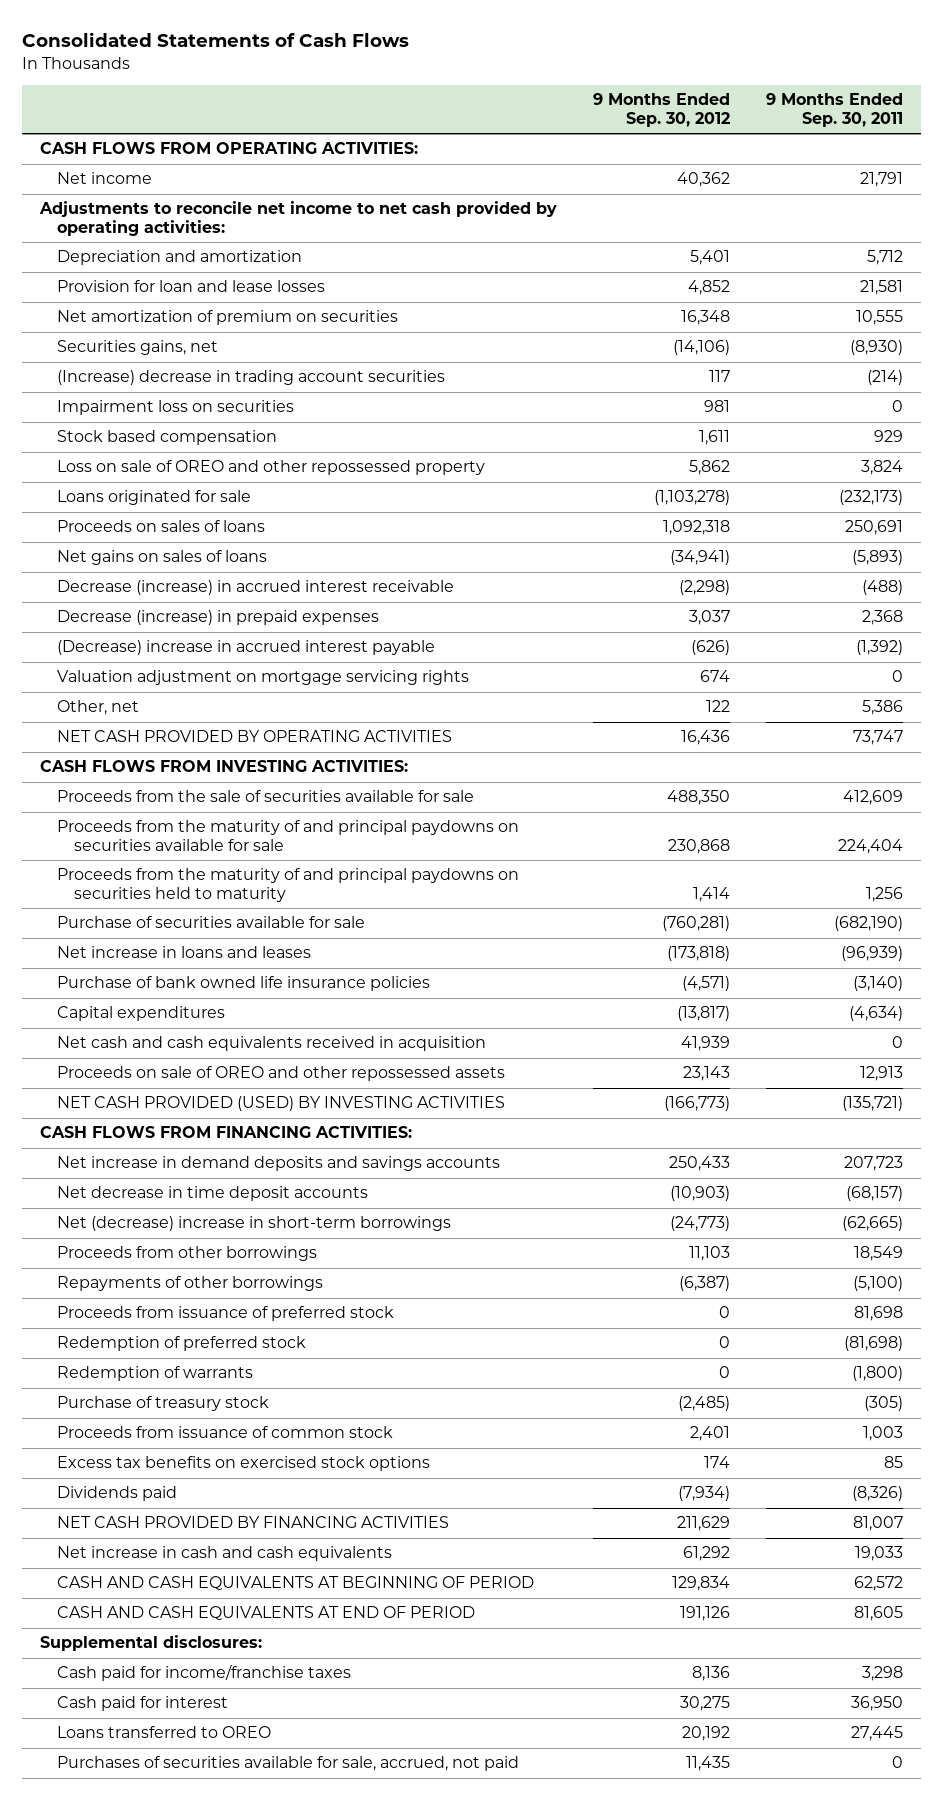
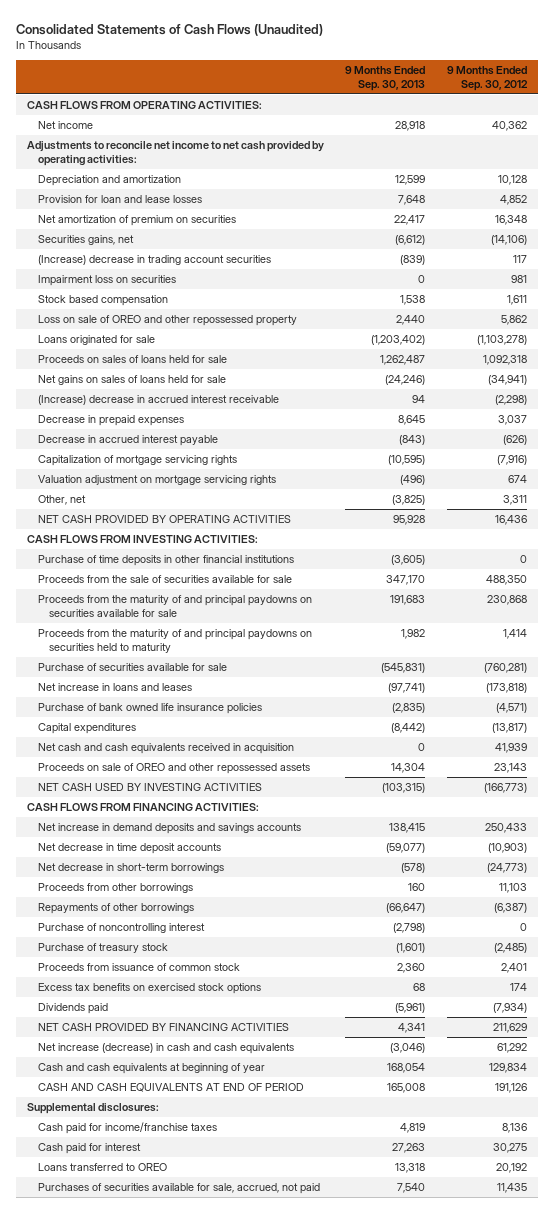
[21,31,409,47] Consolidated Statements of Cash Flows -> [16,23,324,36] Consolidated Statements of Cash Flows (Unaudited)
[765,93,903,127] 9 Months Ended Sep. 30, 2011 -> none
none -> [345,66,426,91] 9 Months Ended Sep. 30, 2013
[689,250,730,266] 5,401 -> [498,175,528,186] 10,128
[57,520,266,533] Proceeds on sales of loans -> [37,355,227,364] Proceeds on sales of loans held for sale
[57,550,268,566] Net gains on sales of loans -> [37,375,226,386] Net gains on sales of loans held for sale
[57,580,455,596] Decrease (increase) in accrued interest receivable -> [37,395,279,406] (Increase) decrease in accrued interest receivable
[57,610,380,626] Decrease (increase) in prepaid expenses -> [37,415,184,427] Decrease in prepaid expenses
[57,640,436,656] (Decrease) increase in accrued interest payable -> [37,435,218,447] Decrease in accrued interest payable
none -> [37,455,237,467] Capitalization of mortgage servicing rights
[705,700,730,713] 122 -> [503,495,528,506] 3,311
none -> [37,555,294,567] Purchase of time deposits in other financial institutions
[57,1096,506,1112] NET CASH PROVIDED (USED) BY INVESTING ACTIVITIES -> [37,783,262,792] NET CASH USED BY INVESTING ACTIVITIES
[57,1216,452,1232] Net (decrease) increase in short-term borrowings -> [37,863,224,874] Net decrease in short-term borrowings
[57,1306,395,1322] Proceeds from issuance of preferred stock -> none
[57,1336,307,1352] Redemption of preferred stock -> none
[57,1366,254,1382] Redemption of warrants -> none
none -> [37,923,205,934] Purchase of noncontrolling interest
[57,1546,393,1562] Net increase in cash and cash equivalents -> [37,1043,294,1055] Net increase (decrease) in cash and cash equivalents
[57,1576,535,1591] CASH AND CASH EQUIVALENTS AT BEGINNING OF PERIOD -> [37,1063,265,1075] Cash and cash equivalents at beginning of year

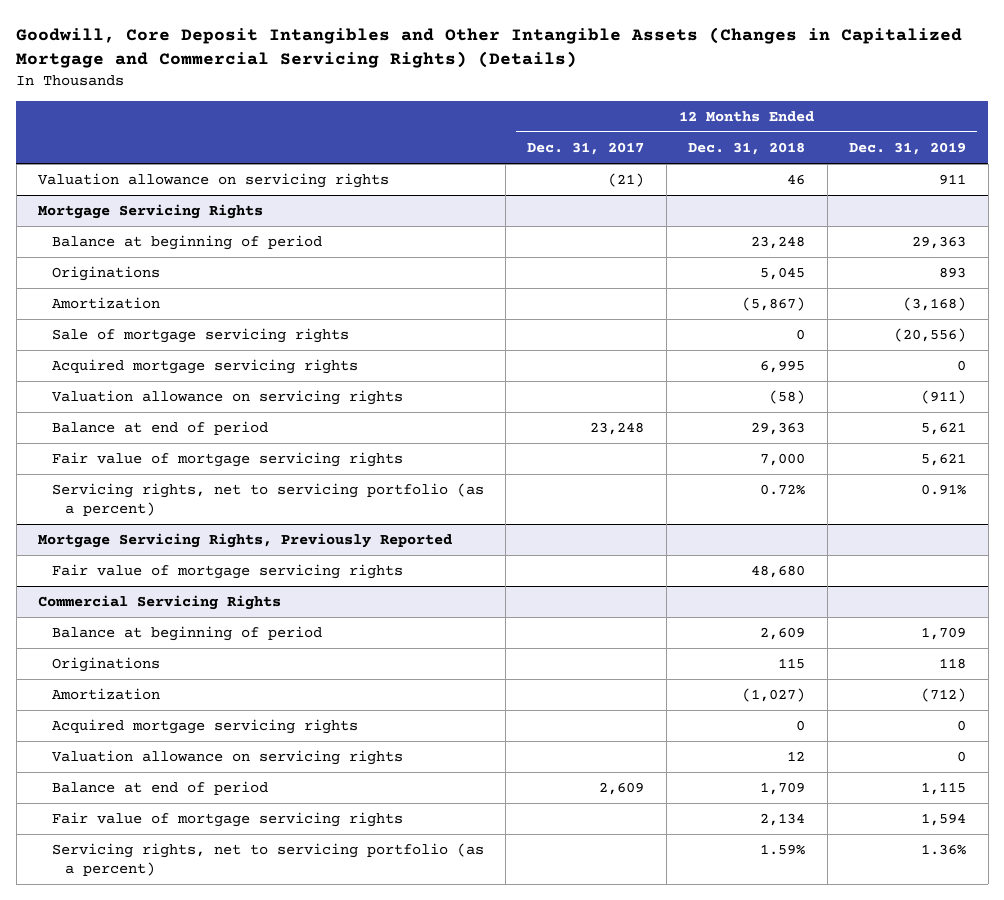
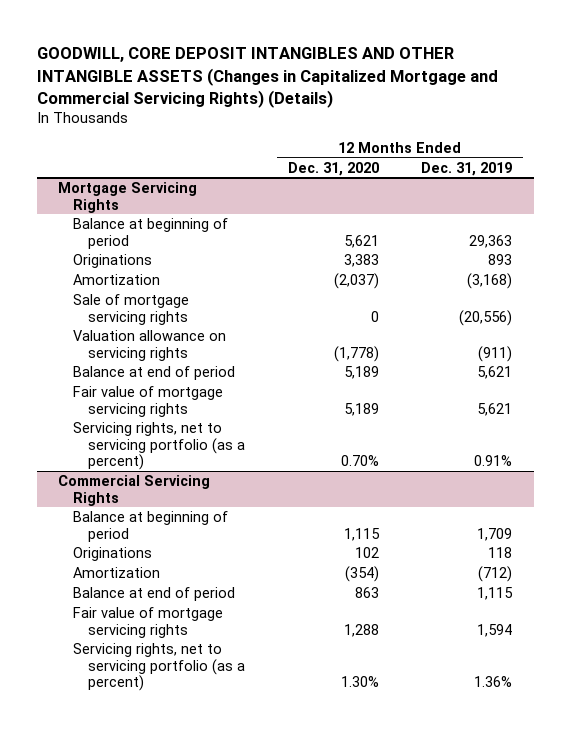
[16,27,963,69] Goodwill, Core Deposit Intangibles and Other Intangible Assets (Changes in Capitalized Mortgage and Commercial Servicing Rights) (Details) -> [37,47,499,108] GOODWILL, CORE DEPOSIT INTANGIBLES AND OTHER INTANGIBLE ASSETS (Changes in Capitalized Mortgage and Commercial Servicing Rights) (Details)
[527,141,645,155] Dec. 31, 2017 -> none
[688,141,806,155] Dec. 31, 2018 -> none
none -> [287,161,379,176] Dec. 31, 2020
[38,173,390,189] Valuation allowance on servicing rights -> none
[51,359,358,375] Acquired mortgage servicing rights -> none
[38,533,453,549] Mortgage Servicing Rights, Previously Reported -> none
[51,564,403,580] Fair value of mortgage servicing rights -> none
[51,719,358,735] Acquired mortgage servicing rights -> none
[51,750,403,766] Valuation allowance on servicing rights -> none

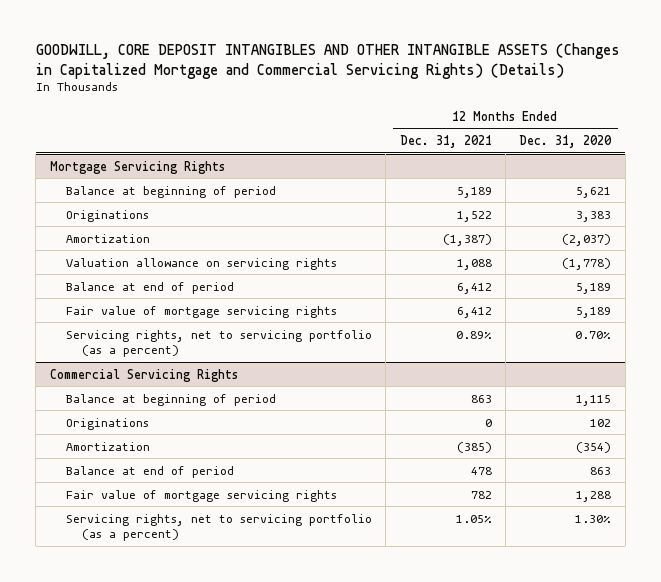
[421,161,513,176] Dec. 31, 2019 -> none
none -> [399,134,492,148] Dec. 31, 2021
[73,294,190,325] Sale of mortgage servicing rights -> none

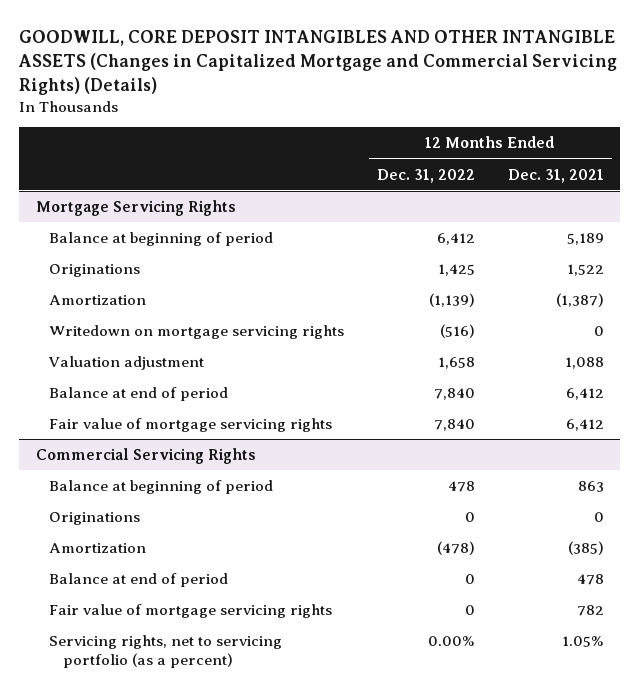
[519,134,613,148] Dec. 31, 2020 -> none
none -> [376,168,475,183] Dec. 31, 2022
none -> [49,325,345,340] Writedown on mortgage servicing rights
[65,257,337,270] Valuation allowance on servicing rights -> [48,356,205,371] Valuation adjustment
[65,329,372,358] Servicing rights, net to servicing portfolio (as a percent) -> none

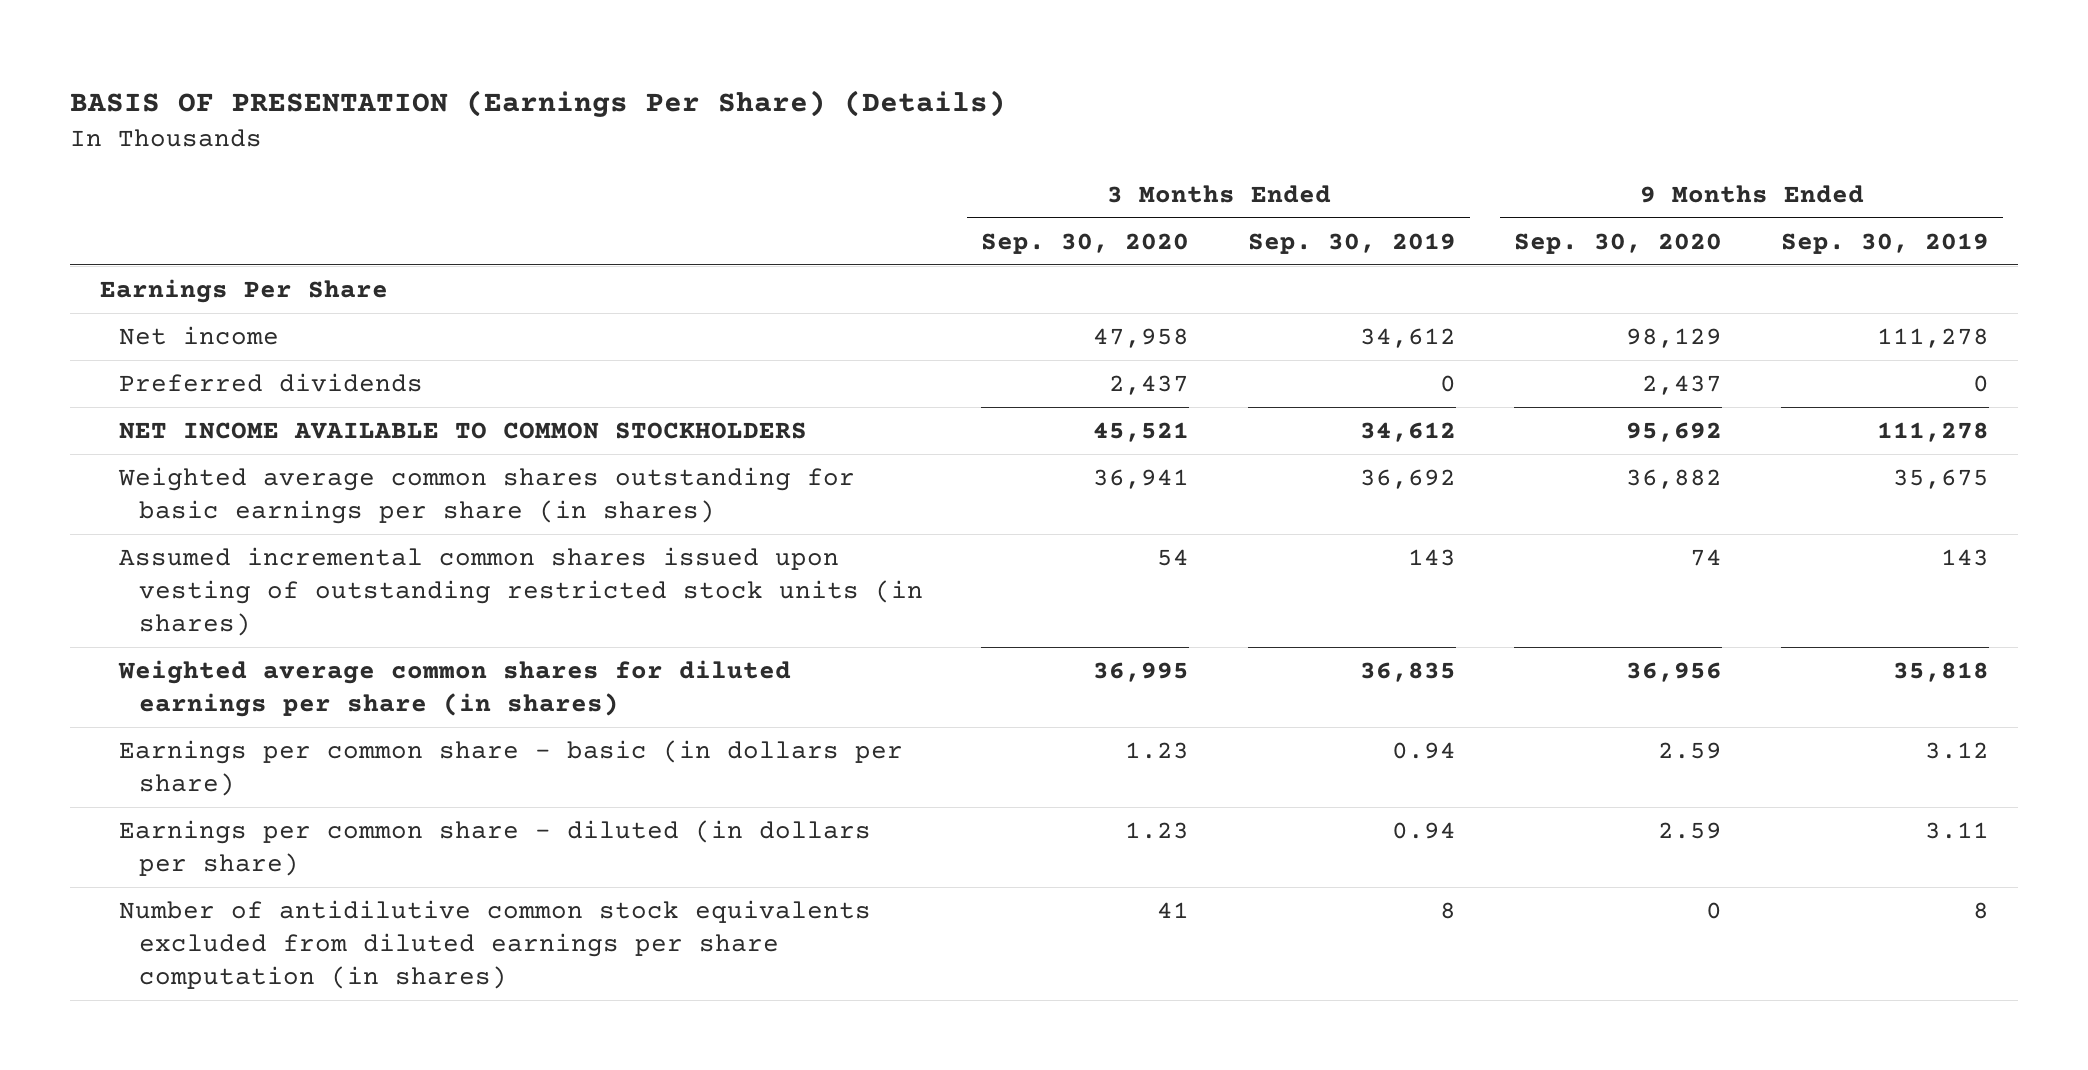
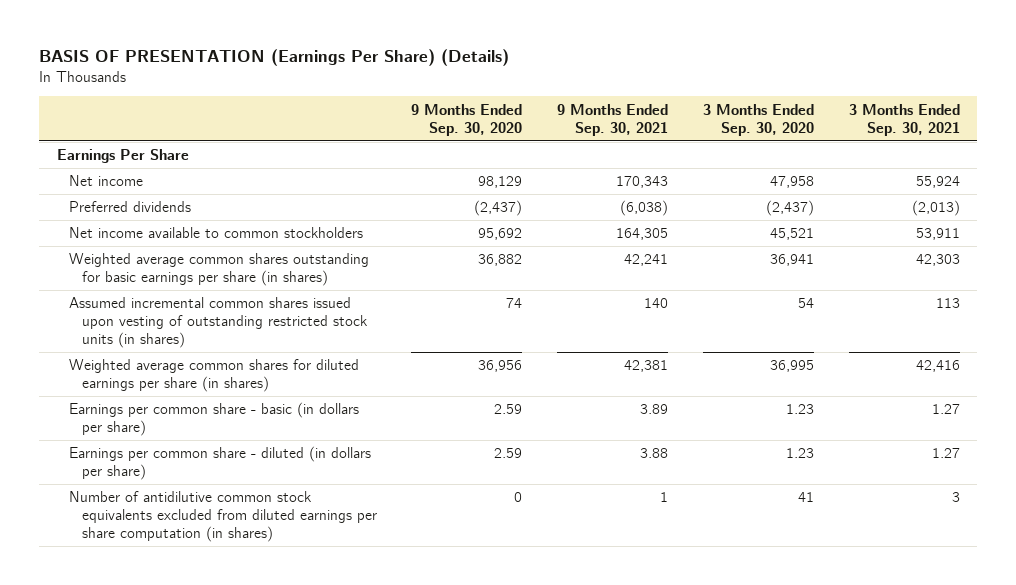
[1247,232,1456,254] Sep. 30, 2019 -> none
[1780,232,1989,254] Sep. 30, 2019 -> none
none -> [557,103,669,136] 9 Months Ended Sep. 30, 2021
none -> [848,103,960,136] 3 Months Ended Sep. 30, 2021
[1109,374,1190,395] 2,437 -> [766,200,815,217] (2,437)
[1642,374,1723,395] 2,437 -> [474,200,523,217] (2,437)
[119,421,808,439] NET INCOME AVAILABLE TO COMMON STOCKHOLDERS -> [69,227,364,239] Net income available to common stockholders

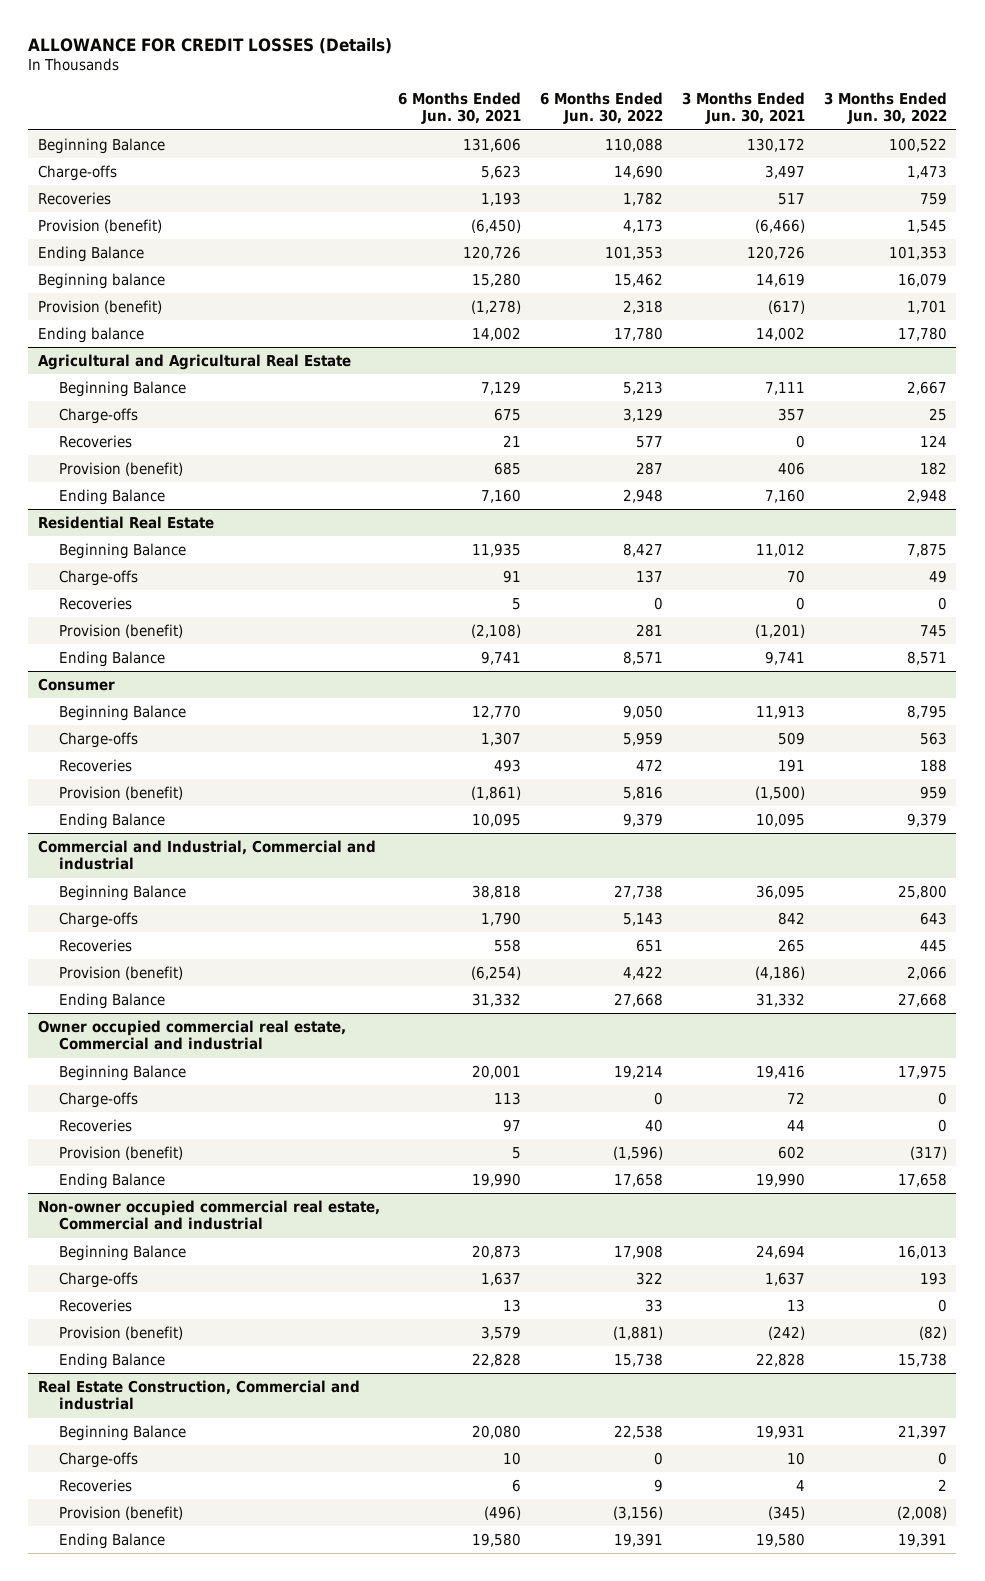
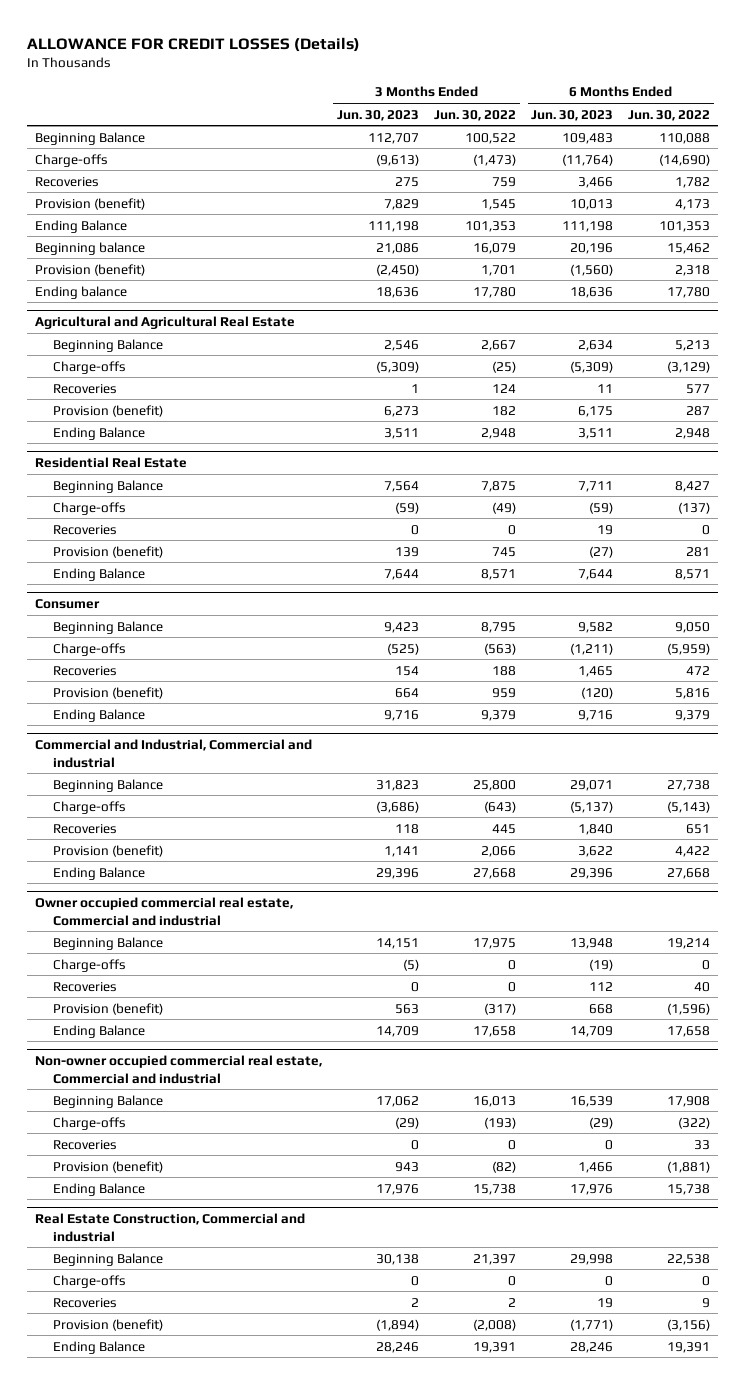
[398,91,522,125] 6 Months Ended Jun. 30, 2021 -> none
[682,91,806,125] 3 Months Ended Jun. 30, 2021 -> none
none -> [337,109,420,121] Jun. 30, 2023
none -> [531,109,614,121] Jun. 30, 2023
[614,164,664,179] 14,690 -> [659,153,711,166] (14,690)
[907,164,948,179] 1,473 -> [473,153,517,166] (1,473)
[623,407,664,422] 3,129 -> [667,360,711,373] (3,129)
[929,407,948,421] 25 -> [492,360,517,373] (25)
[636,569,664,583] 137 -> [678,501,711,514] (137)
[929,569,948,583] 49 -> [492,501,517,514] (49)
[623,731,664,746] 5,959 -> [667,642,711,655] (5,959)
[920,731,948,745] 563 -> [484,642,517,655] (563)
[623,911,664,926] 5,143 -> [667,800,711,813] (5,143)
[920,911,948,925] 643 -> [484,800,517,813] (643)
[636,1271,664,1285] 322 -> [678,1116,711,1129] (322)
[920,1271,948,1285] 193 -> [484,1116,517,1129] (193)

